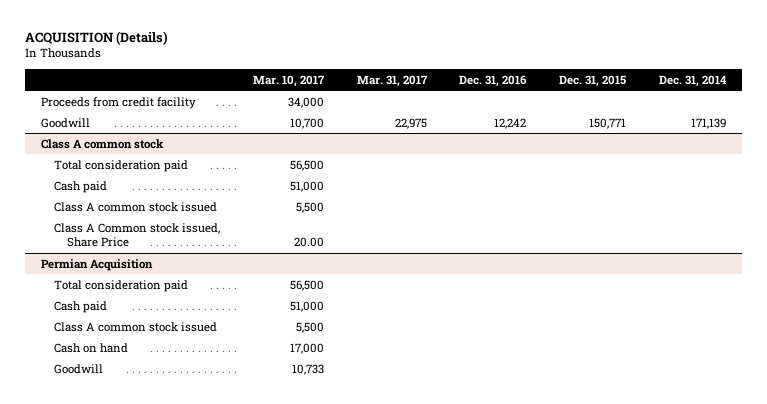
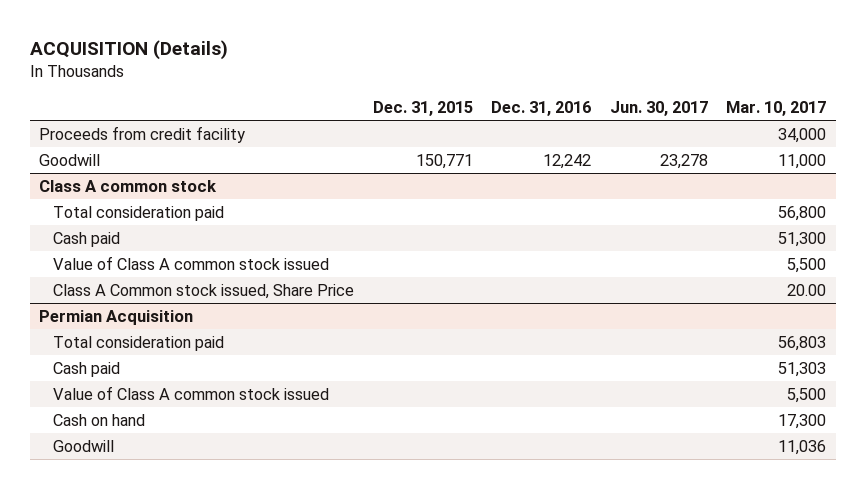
[356,74,428,87] Mar. 31, 2017 -> none
[659,74,728,87] Dec. 31, 2014 -> none
none -> [609,100,708,116] Jun. 30, 2017
[289,117,324,129] 10,700 -> [778,153,827,169] 11,000
[289,159,324,171] 56,500 -> [778,205,827,221] 56,800
[289,180,324,192] 51,000 -> [778,231,827,247] 51,300
[54,201,218,212] Class A common stock issued -> [53,255,330,270] Value of Class A common stock issued
[289,279,324,291] 56,500 -> [778,335,827,351] 56,803
[289,300,324,312] 51,000 -> [778,361,827,377] 51,303
[54,321,218,332] Class A common stock issued -> [53,385,330,400] Value of Class A common stock issued
[289,342,324,354] 17,000 -> [778,413,827,429] 17,300
[291,363,324,375] 10,733 -> [778,439,827,455] 11,036

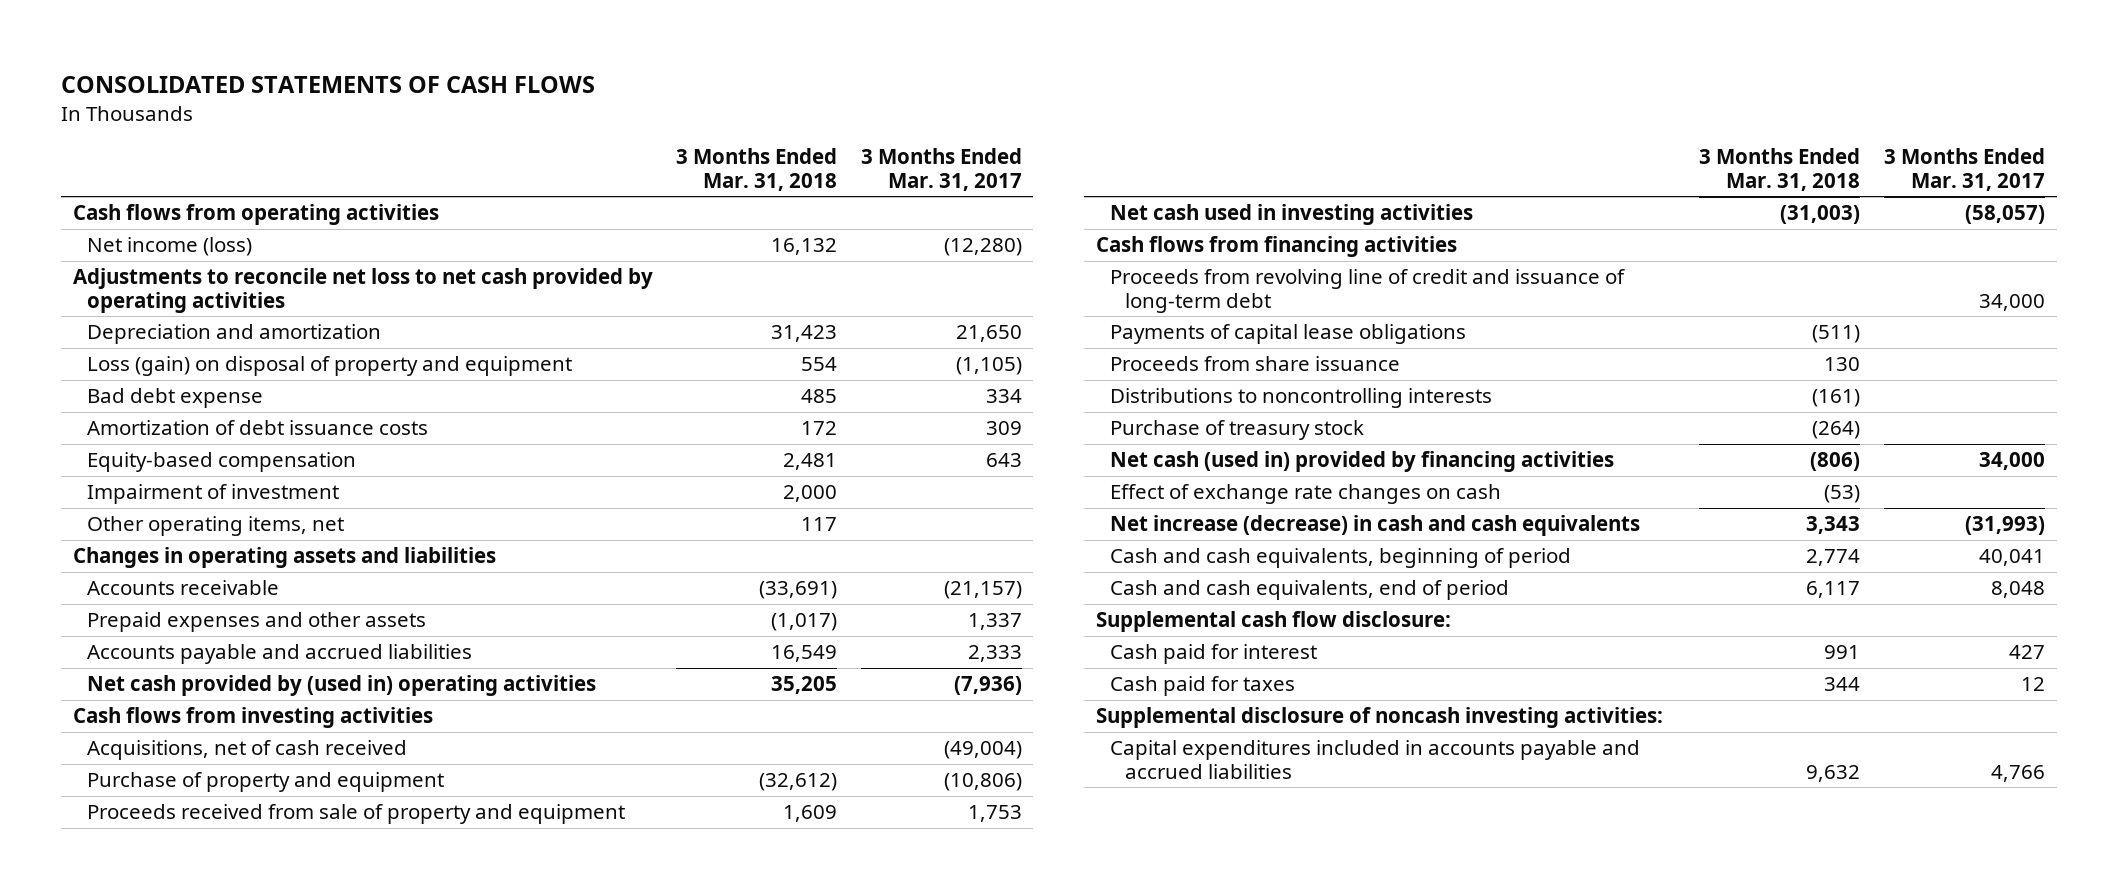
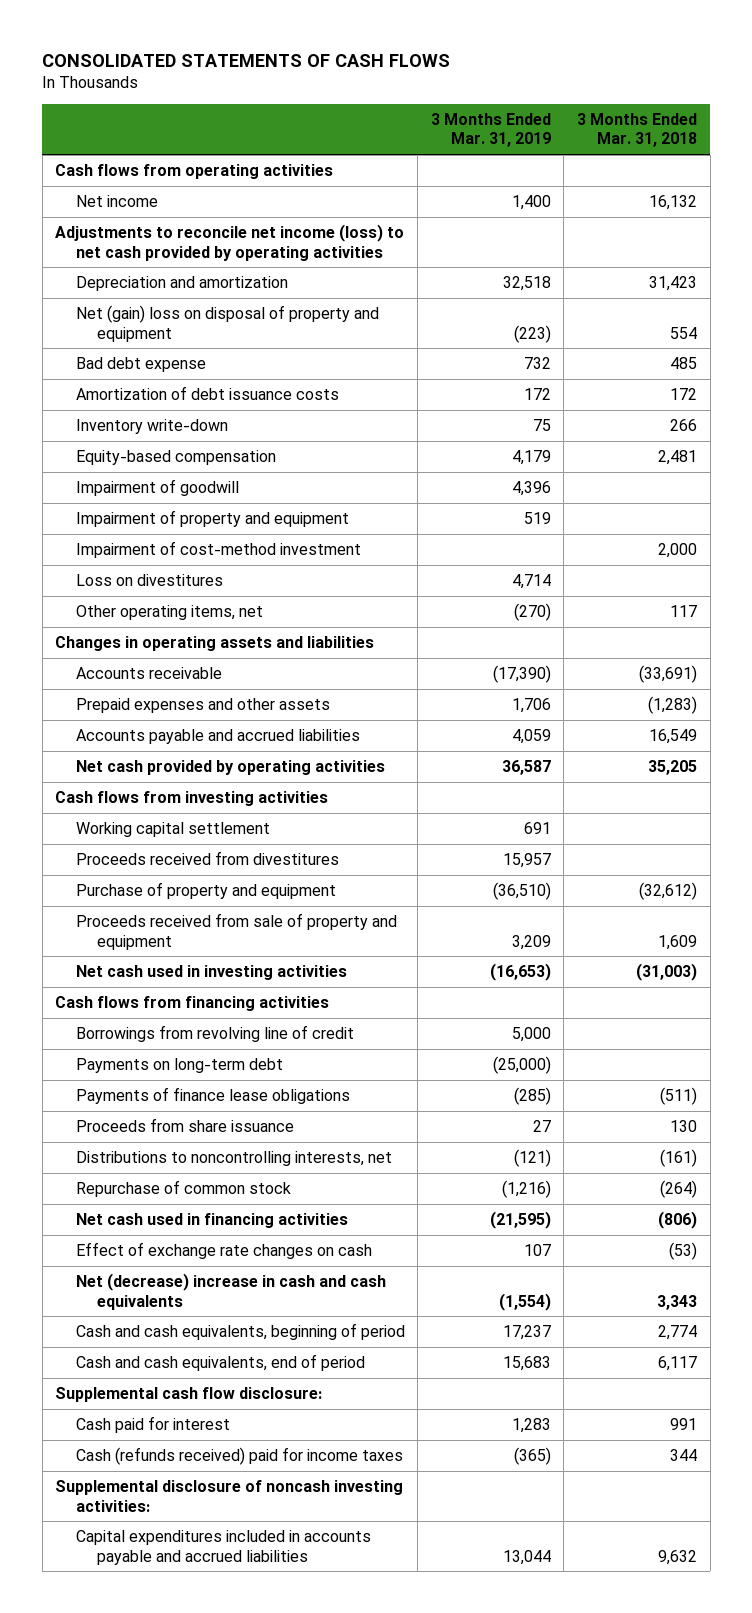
[860,148,1022,191] 3 Months Ended Mar. 31, 2017 -> none
none -> [430,112,551,148] 3 Months Ended Mar. 31, 2019
[87,237,253,257] Net income (loss) -> [75,195,158,208] Net income
[72,268,653,313] Adjustments to reconcile net loss to net cash provided by operating activities -> [55,224,405,261] Adjustments to reconcile net income (loss) to net cash provided by operating activities
[87,356,573,377] Loss (gain) on disposal of property and equipment -> [75,305,379,342] Net (gain) loss on disposal of property and equipment
none -> [75,419,228,435] Inventory write-down
none -> [75,479,239,497] Impairment of goodwill
none -> [75,510,349,528] Impairment of property and equipment
[87,484,340,505] Impairment of investment -> [75,541,361,559] Impairment of cost-method investment
none -> [75,574,223,587] Loss on divestitures
[771,613,838,632] (1,017) -> [648,696,698,715] (1,283)
[87,675,597,697] Net cash provided by (used in) operating activities -> [75,760,385,776] Net cash provided by operating activities
[87,740,408,761] Acquisitions, net of cash received -> none
none -> [75,822,270,838] Working capital settlement
none -> [75,851,339,866] Proceeds received from divestitures
[1110,269,1626,313] Proceeds from revolving line of credit and issuance of long-term debt -> [75,1025,354,1043] Borrowings from revolving line of credit
none -> [75,1058,283,1074] Payments on long-term debt
[1110,324,1467,345] Payments of capital lease obligations -> [75,1087,350,1105] Payments of finance lease obligations
[1110,388,1493,409] Distributions to noncontrolling interests -> [75,1151,392,1167] Distributions to noncontrolling interests, net
[1110,420,1365,441] Purchase of treasury stock -> [75,1180,291,1198] Repurchase of common stock
[1110,451,1615,473] Net cash (used in) provided by financing activities -> [75,1213,348,1229] Net cash used in financing activities
[1110,515,1641,537] Net increase (decrease) in cash and cash equivalents -> [75,1273,386,1310] Net (decrease) increase in cash and cash equivalents
[1110,676,1296,697] Cash paid for taxes -> [75,1447,403,1466] Cash (refunds received) paid for income taxes

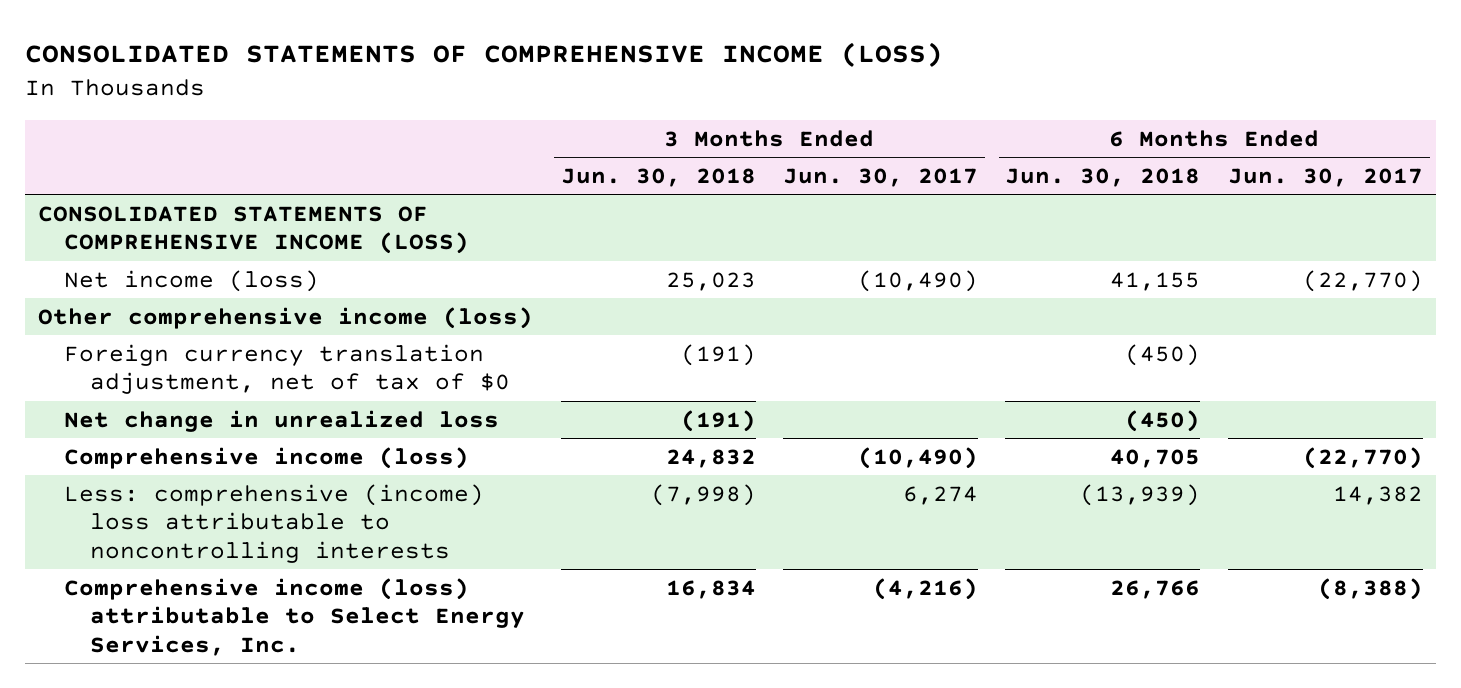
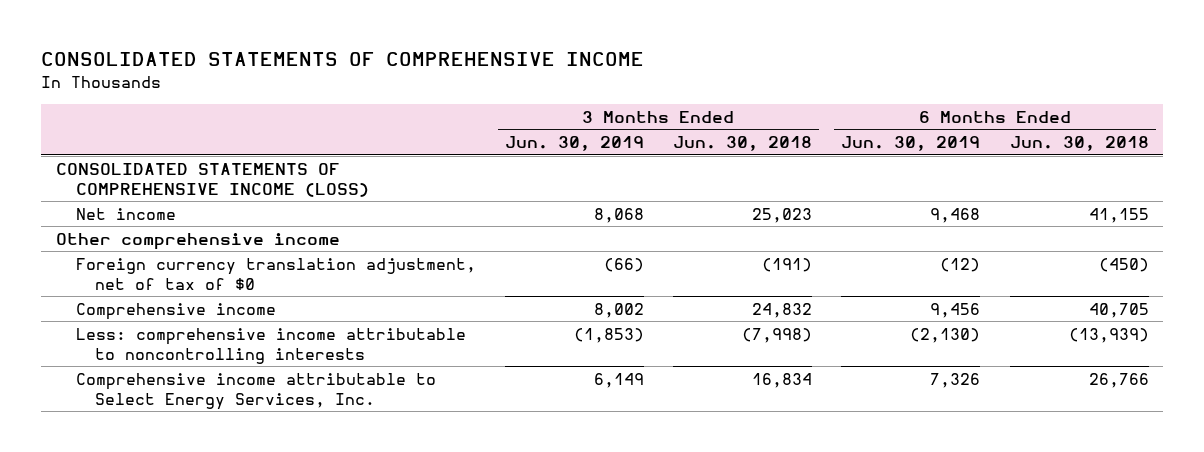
[24,42,943,68] CONSOLIDATED STATEMENTS OF COMPREHENSIVE INCOME (LOSS) -> [41,52,645,67] CONSOLIDATED STATEMENTS OF COMPREHENSIVE INCOME
[782,167,978,187] Jun. 30, 2017 -> none
[1227,167,1423,187] Jun. 30, 2017 -> none
none -> [504,136,644,152] Jun. 30, 2019
none -> [841,136,981,152] Jun. 30, 2019
[64,269,320,292] Net income (loss) -> [75,207,176,220] Net income
[38,306,534,329] Other comprehensive income (loss) -> [55,232,340,250] Other comprehensive income
[64,409,500,432] Net change in unrealized loss -> none
[64,446,470,469] Comprehensive income (loss) -> [75,302,276,320] Comprehensive income
[64,483,485,564] Less: comprehensive (income) loss attributable to noncontrolling interests -> [75,327,466,364] Less: comprehensive income attributable to noncontrolling interests
[64,577,526,657] Comprehensive income (loss) attributable to Select Energy Services, Inc. -> [75,372,436,410] Comprehensive income attributable to Select Energy Services, Inc.

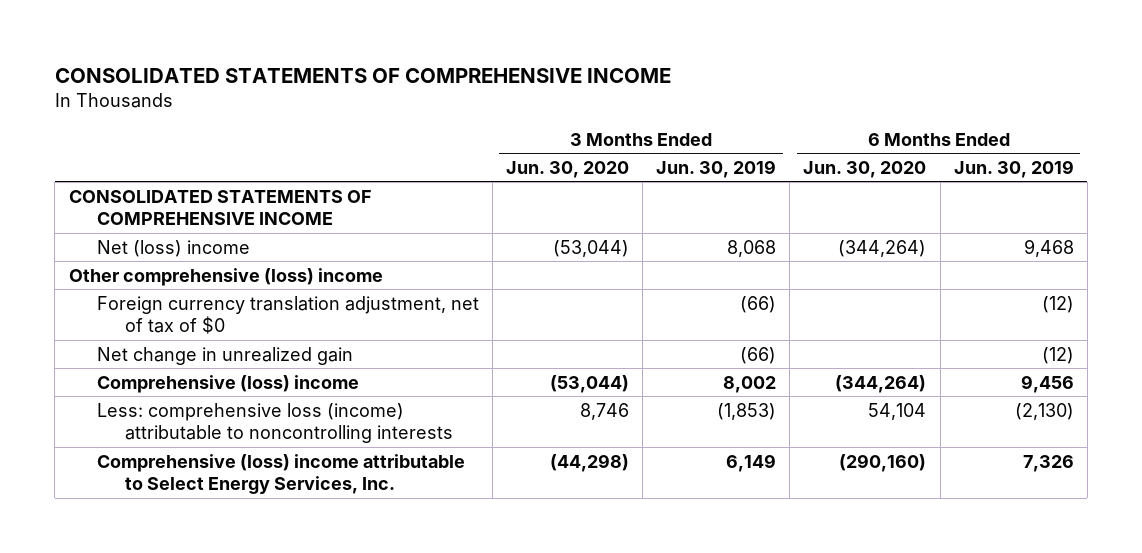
[673,136,813,152] Jun. 30, 2018 -> none
[1009,136,1149,152] Jun. 30, 2018 -> none
none -> [505,160,629,178] Jun. 30, 2020
none -> [803,160,927,178] Jun. 30, 2020
[55,162,369,197] CONSOLIDATED STATEMENTS OF COMPREHENSIVE INCOME (LOSS) -> [68,189,372,226] CONSOLIDATED STATEMENTS OF COMPREHENSIVE INCOME
[75,207,176,220] Net income -> [96,239,250,257] Net (loss) income
[55,232,340,250] Other comprehensive income -> [68,267,383,286] Other comprehensive (loss) income
none -> [96,346,353,365] Net change in unrealized gain
[75,302,276,320] Comprehensive income -> [96,374,359,393] Comprehensive (loss) income
[75,327,466,364] Less: comprehensive income attributable to noncontrolling interests -> [96,402,453,444] Less: comprehensive loss (income) attributable to noncontrolling interests
[75,372,436,410] Comprehensive income attributable to Select Energy Services, Inc. -> [96,453,465,495] Comprehensive (loss) income attributable to Select Energy Services, Inc.

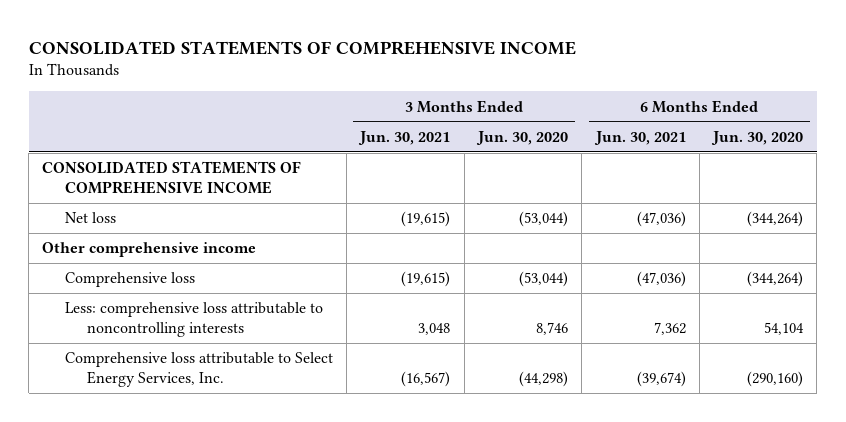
[656,159,777,178] Jun. 30, 2019 -> none
[953,159,1074,178] Jun. 30, 2019 -> none
none -> [358,130,451,145] Jun. 30, 2021
none -> [593,130,686,145] Jun. 30, 2021
[96,295,479,335] Foreign currency translation adjustment, net of tax of $0 -> none
[96,346,353,365] Net change in unrealized gain -> none
[96,239,250,257] Net (loss) income -> [64,212,116,224] Net loss
[68,267,383,286] Other comprehensive (loss) income -> [42,242,257,258] Other comprehensive income
[96,374,359,393] Comprehensive (loss) income -> [64,272,195,288] Comprehensive loss
[96,402,453,444] Less: comprehensive loss (income) attributable to noncontrolling interests -> [64,302,323,338] Less: comprehensive loss attributable to noncontrolling interests
[96,453,465,495] Comprehensive (loss) income attributable to Select Energy Services, Inc. -> [64,352,333,388] Comprehensive loss attributable to Select Energy Services, Inc.

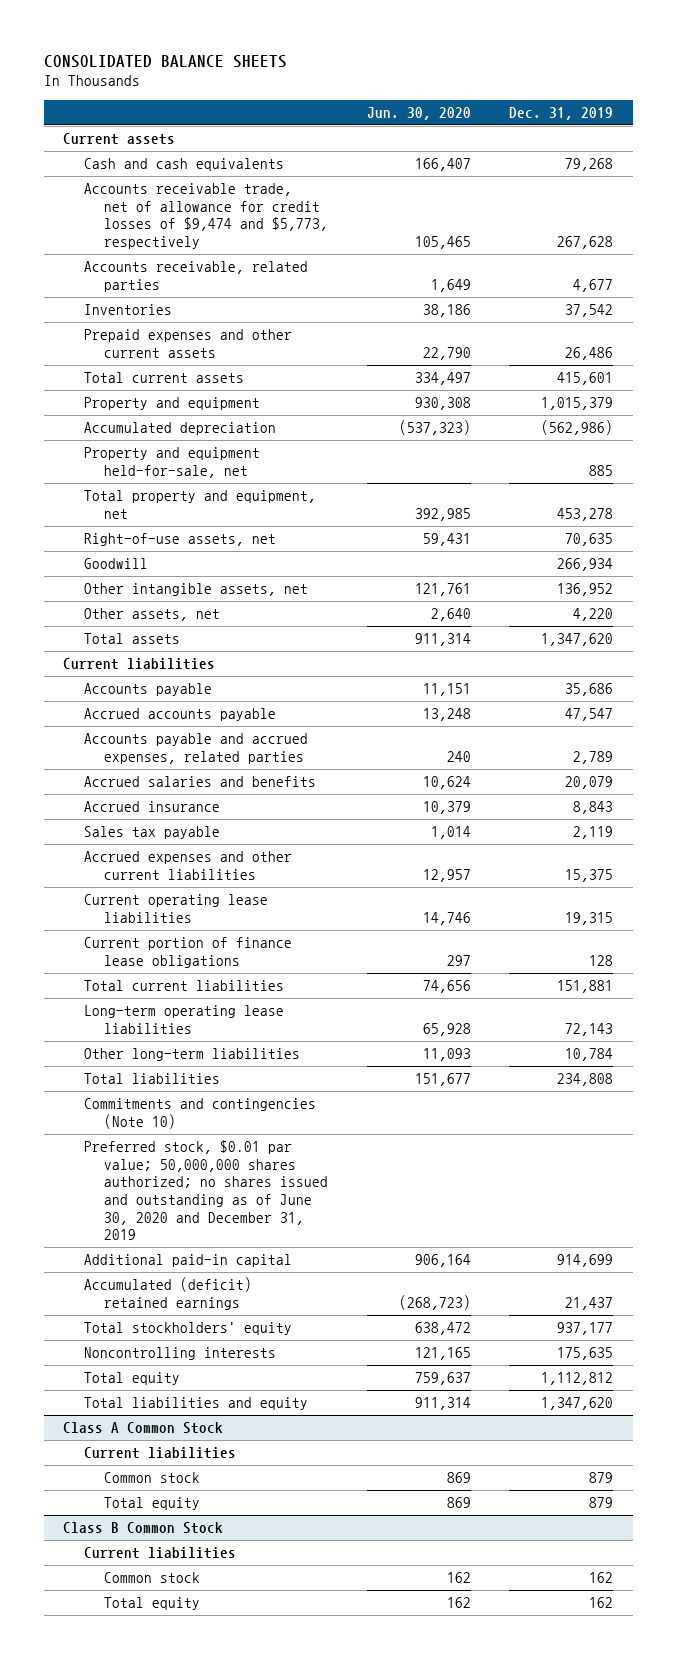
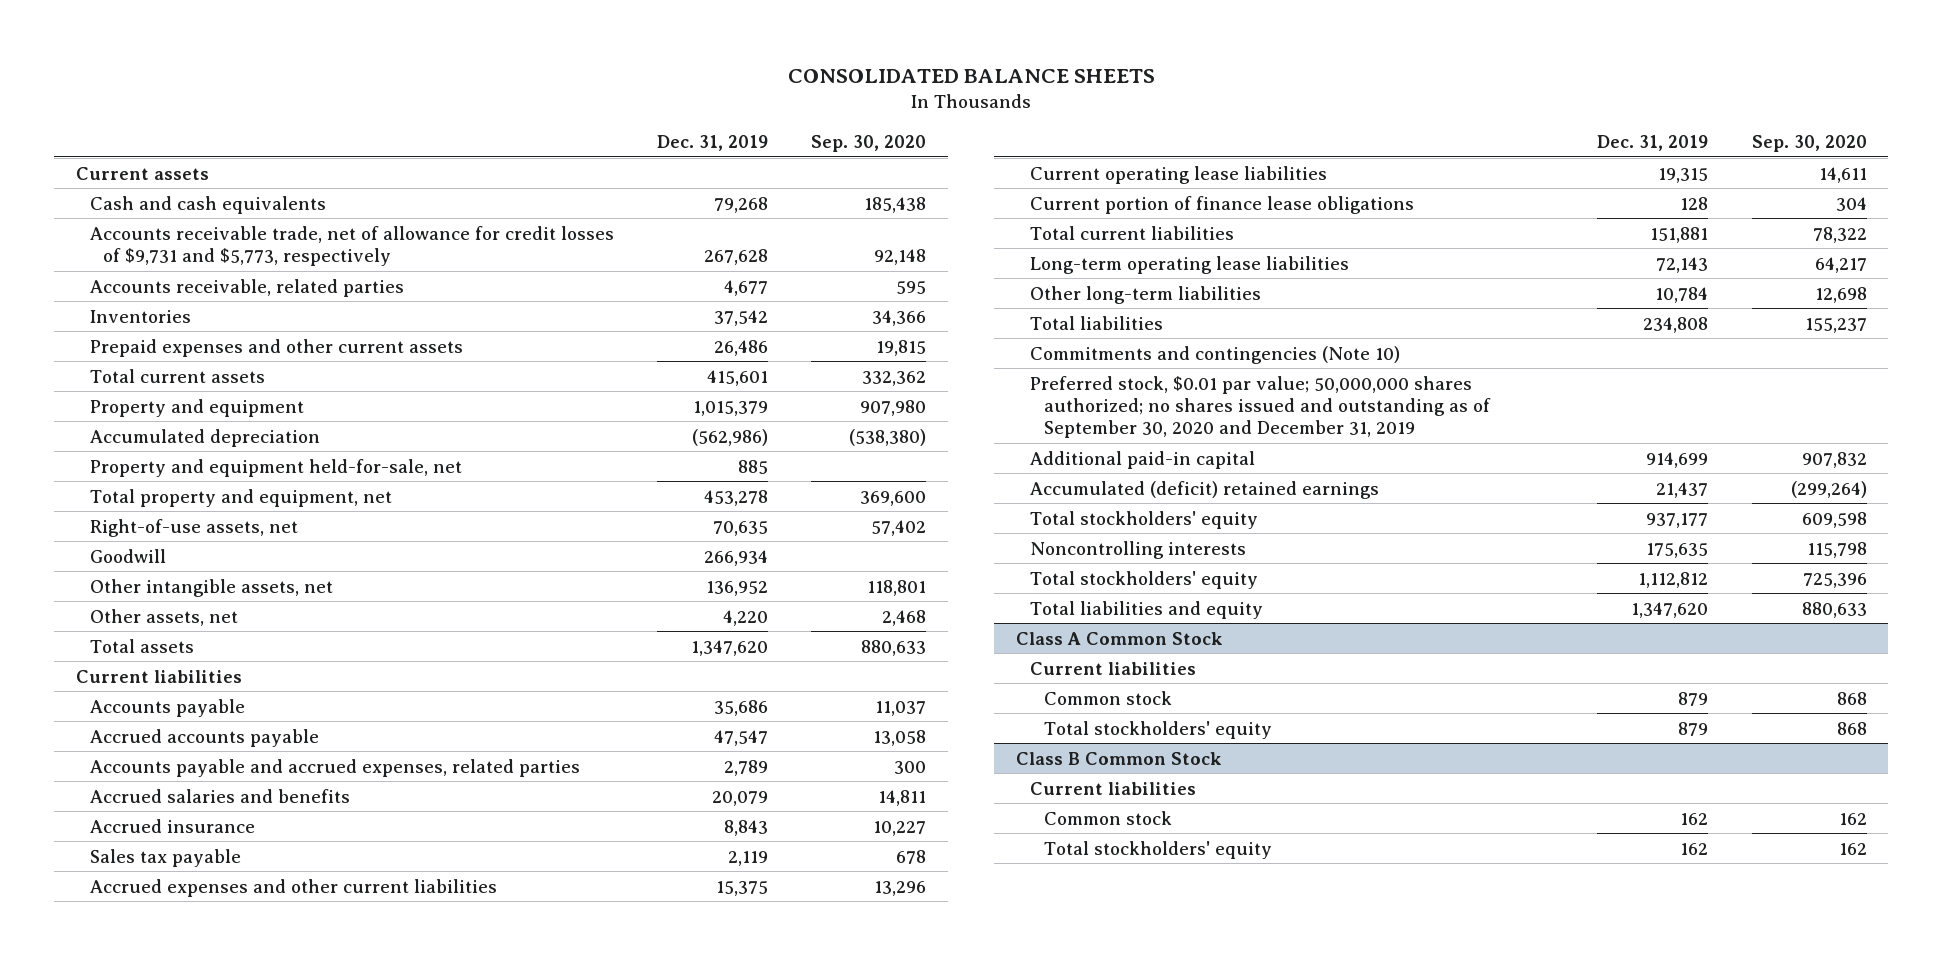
[366,106,471,120] Jun. 30, 2020 -> none
none -> [811,135,927,153] Sep. 30, 2020
[83,183,329,249] Accounts receivable trade, net of allowance for credit losses of $9,474 and $5,773, respectively -> [89,225,614,266] Accounts receivable trade, net of allowance for credit losses of $9,731 and $5,773, respectively
[83,1140,329,1241] Preferred stock, $0.01 par value; 50,000,000 shares authorized; no shares issued and outstanding as of June 30, 2020 and December 31, 2019 -> [1030,375,1491,439] Preferred stock, $0.01 par value; 50,000,000 shares authorized; no shares issued and outstanding as of September 30, 2020 and December 31, 2019
[83,1372,180,1386] Total equity -> [1030,570,1259,589] Total stockholders' equity
[104,1497,201,1511] Total equity -> [1043,720,1272,739] Total stockholders' equity
[104,1597,201,1611] Total equity -> [1043,840,1272,859] Total stockholders' equity

